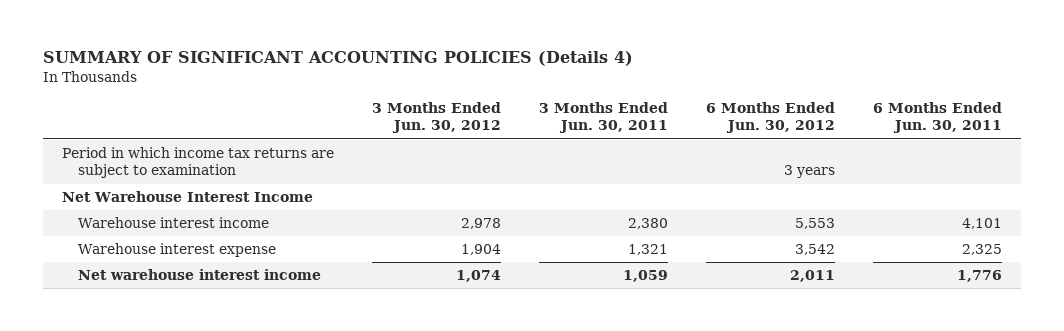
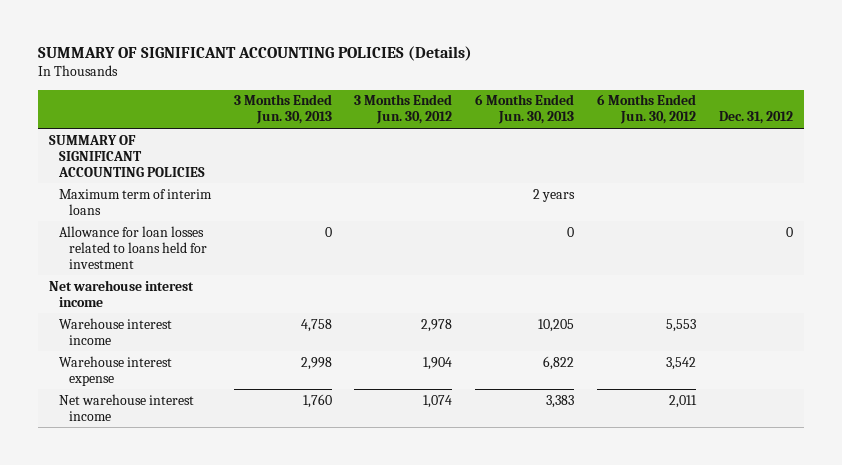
[42,51,633,67] SUMMARY OF SIGNIFICANT ACCOUNTING POLICIES (Details 4) -> [37,46,472,62] SUMMARY OF SIGNIFICANT ACCOUNTING POLICIES (Details)
[538,102,668,134] 3 Months Ended Jun. 30, 2011 -> none
[873,102,1003,134] 6 Months Ended Jun. 30, 2011 -> none
none -> [233,94,332,125] 3 Months Ended Jun. 30, 2013
none -> [475,94,575,125] 6 Months Ended Jun. 30, 2013
none -> [718,111,793,125] Dec. 31, 2012
[61,147,334,179] Period in which income tax returns are subject to examination -> none
none -> [48,134,205,177] SUMMARY OF SIGNIFICANT ACCOUNTING POLICIES
none -> [58,188,212,215] Maximum term of interim loans
none -> [58,225,207,269] Allowance for loan losses related to loans held for investment
[61,191,313,203] Net Warehouse Interest Income -> [48,279,194,307] Net warehouse interest income

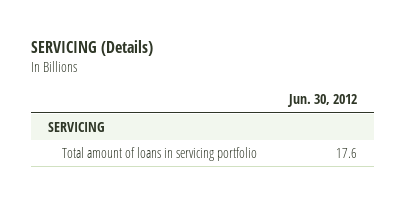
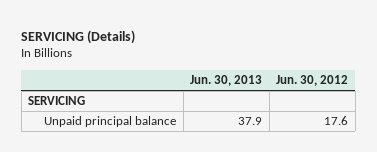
none -> [190,74,263,86] Jun. 30, 2013
[61,147,257,162] Total amount of loans in servicing portfolio -> [44,116,177,128] Unpaid principal balance

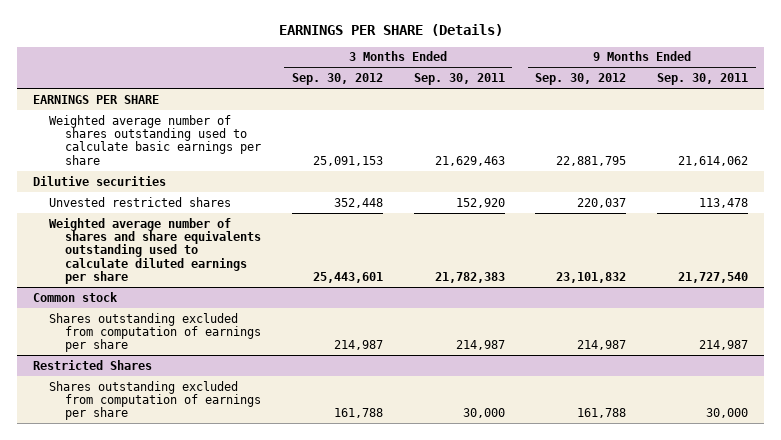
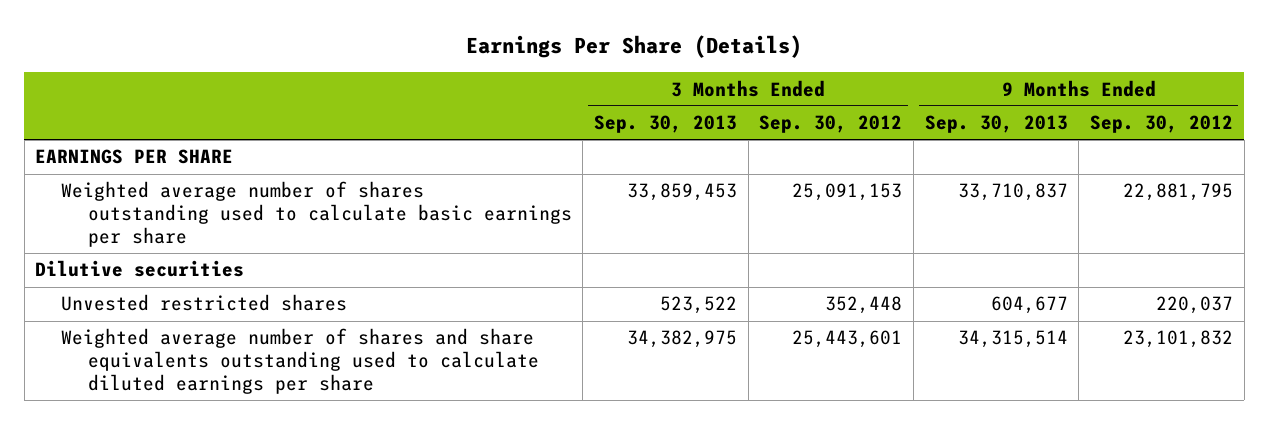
[278,24,503,37] EARNINGS PER SHARE (Details) -> [466,35,803,59] Earnings Per Share (Details)
[413,73,505,86] Sep. 30, 2011 -> none
[657,73,749,86] Sep. 30, 2011 -> none
none -> [593,115,737,134] Sep. 30, 2013
none -> [924,115,1068,134] Sep. 30, 2013
[32,291,118,302] Common stock -> none
[48,312,261,353] Shares outstanding excluded from computation of earnings per share -> none
[32,359,152,370] Restricted Shares -> none
[48,380,261,421] Shares outstanding excluded from computation of earnings per share -> none

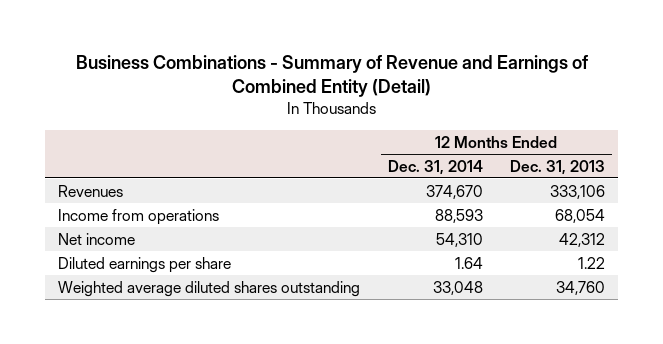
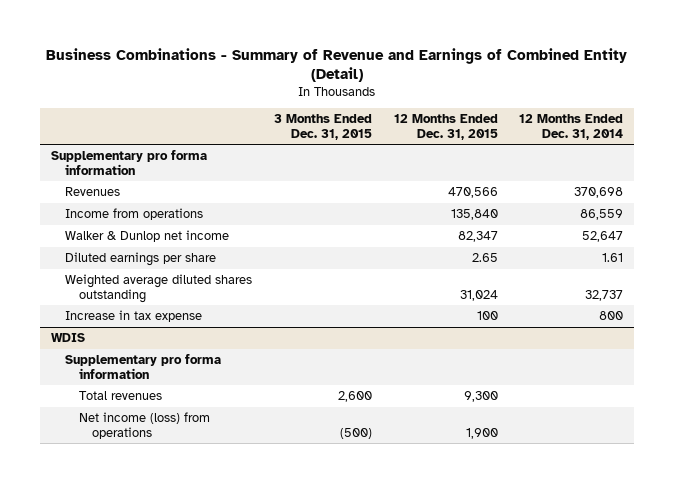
[509,159,605,175] Dec. 31, 2013 -> none
none -> [273,114,372,140] 3 Months Ended Dec. 31, 2015
none -> [393,114,498,140] 12 Months Ended Dec. 31, 2015
none -> [51,149,208,175] Supplementary pro forma information
[425,184,483,199] 374,670 -> [574,186,624,198] 370,698
[434,208,483,223] 88,593 -> [580,208,624,220] 86,559
[58,232,136,245] Net income -> [65,229,230,242] Walker & Dunlop net income
[435,232,483,247] 54,310 -> [582,230,624,242] 52,647
[454,256,483,269] 1.64 -> [602,252,624,262] 1.61
[432,280,483,295] 33,048 -> [585,289,624,301] 32,737
none -> [65,309,203,322] Increase in tax expense
none -> [51,332,86,342] WDIS
none -> [65,353,222,379] Supplementary pro forma information
none -> [78,390,162,400] Total revenues
none -> [78,411,210,439] Net income (loss) from operations

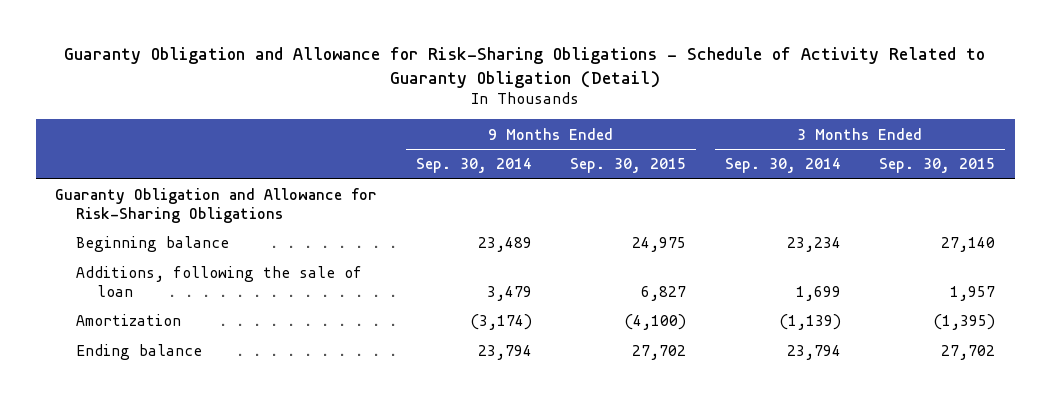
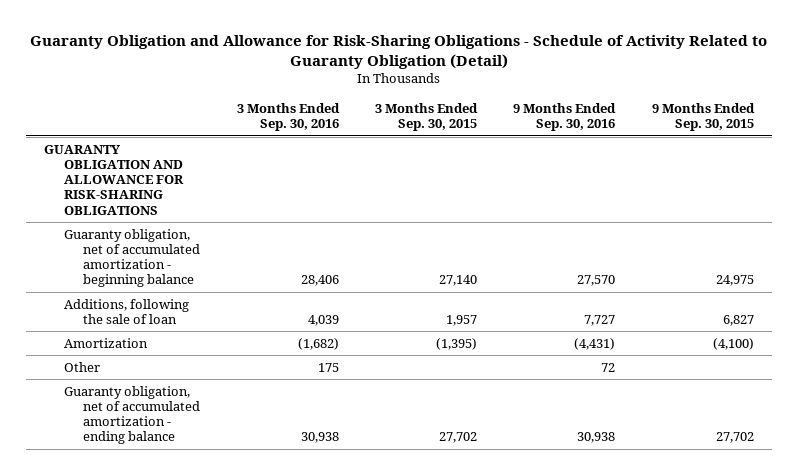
[415,158,532,174] Sep. 30, 2014 -> none
[724,158,841,174] Sep. 30, 2014 -> none
none -> [236,103,340,132] 3 Months Ended Sep. 30, 2016
none -> [513,103,617,132] 9 Months Ended Sep. 30, 2016
[55,188,378,223] Guaranty Obligation and Allowance for Risk-Sharing Obligations -> [43,144,184,215] GUARANTY OBLIGATION AND ALLOWANCE FOR RISK-SHARING OBLIGATIONS
[76,236,230,253] Beginning balance -> [63,228,201,288] Guaranty obligation, net of accumulated amortization - beginning balance
none -> [63,361,100,372] Other
[76,344,203,361] Ending balance -> [63,385,201,445] Guaranty obligation, net of accumulated amortization - ending balance

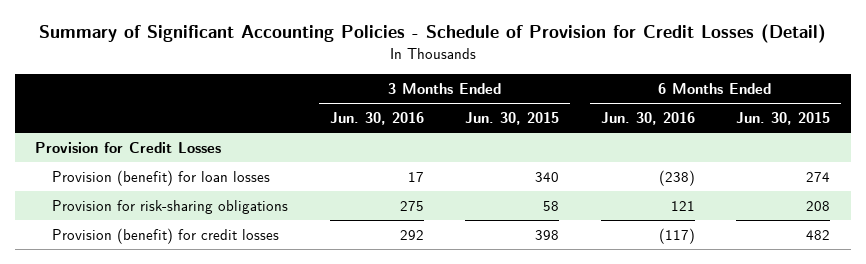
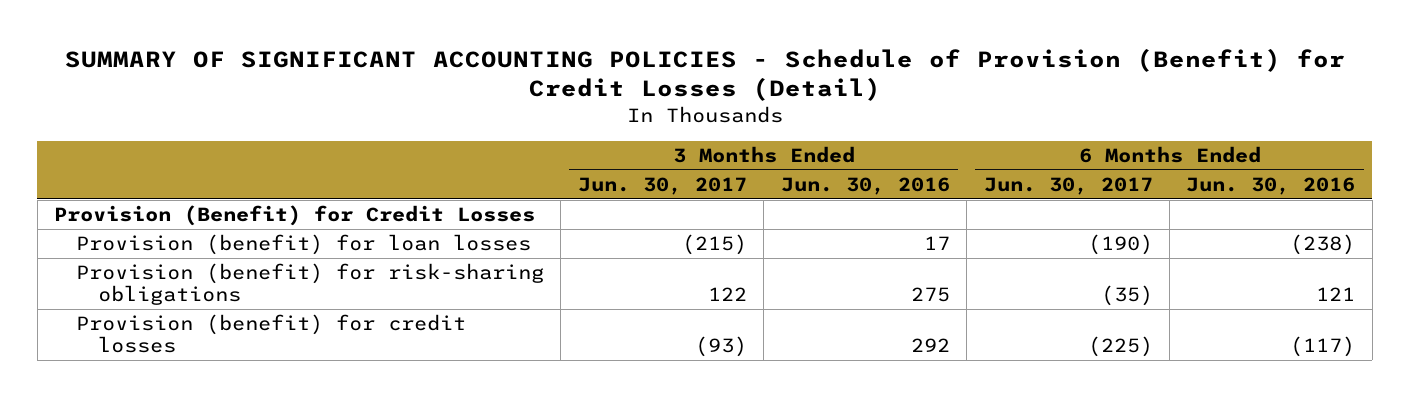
[38,24,826,44] Summary of Significant Accounting Policies - Schedule of Provision for Credit Losses (Detail) -> [64,47,1345,102] SUMMARY OF SIGNIFICANT ACCOUNTING POLICIES - Schedule of Provision (Benefit) for Credit Losses (Detail)
[465,112,560,126] Jun. 30, 2015 -> none
[736,112,831,126] Jun. 30, 2015 -> none
none -> [577,176,747,195] Jun. 30, 2017
none -> [983,176,1153,195] Jun. 30, 2017
[35,141,222,153] Provision for Credit Losses -> [54,205,536,227] Provision (Benefit) for Credit Losses
[52,199,289,214] Provision for risk-sharing obligations -> [76,263,545,306] Provision (benefit) for risk-sharing obligations

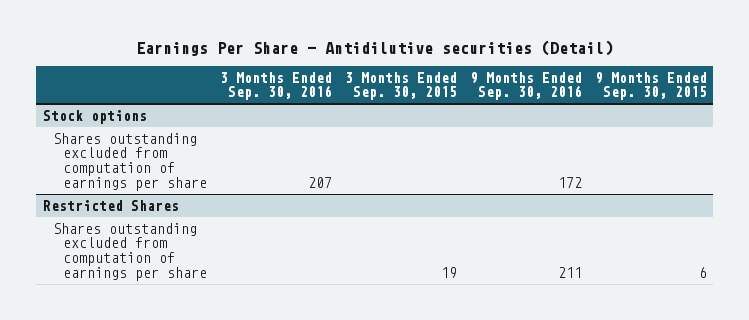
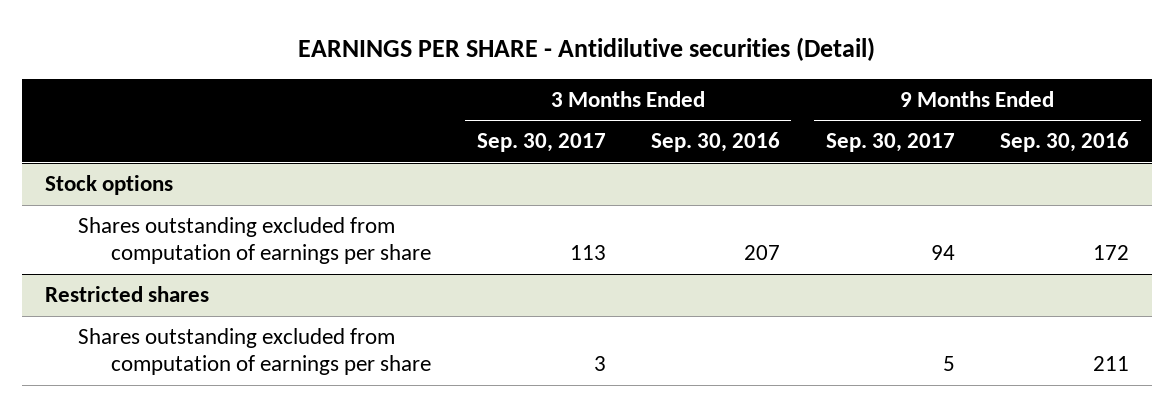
[135,40,613,57] Earnings Per Share - Antidilutive securities (Detail) -> [297,36,875,61] EARNINGS PER SHARE - Antidilutive securities (Detail)
[344,71,457,101] 3 Months Ended Sep. 30, 2015 -> none
[594,71,707,101] 9 Months Ended Sep. 30, 2015 -> none
none -> [476,133,606,153] Sep. 30, 2017
none -> [825,133,955,153] Sep. 30, 2017
[42,199,179,211] Restricted Shares -> [44,286,209,303] Restricted shares

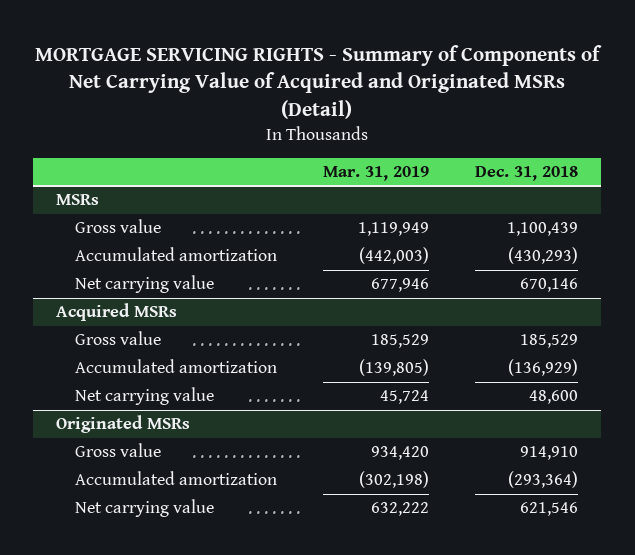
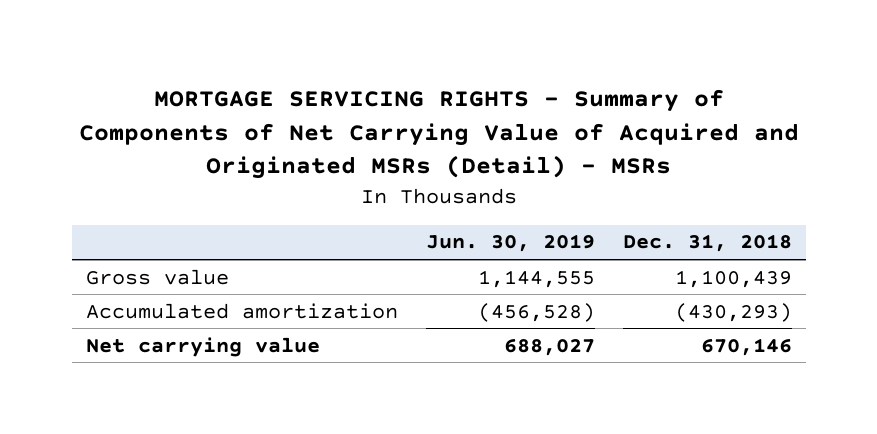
[35,44,603,119] MORTGAGE SERVICING RIGHTS - Summary of Components of Net Carrying Value of Acquired and Originated MSRs (Detail) -> [78,88,799,180] MORTGAGE SERVICING RIGHTS - Summary of Components of Net Carrying Value of Acquired and Originated MSRs (Detail) - MSRs
[323,166,430,182] Mar. 31, 2019 -> none
none -> [425,234,595,253] Jun. 30, 2019
[56,194,100,206] MSRs -> none
[56,303,178,322] Acquired MSRs -> none
[75,331,162,346] Gross value -> none
[75,359,278,374] Accumulated amortization -> none
[75,387,215,406] Net carrying value -> none
[56,415,191,434] Originated MSRs -> none
[75,443,162,458] Gross value -> none
[75,471,278,486] Accumulated amortization -> none
[75,499,215,518] Net carrying value -> none

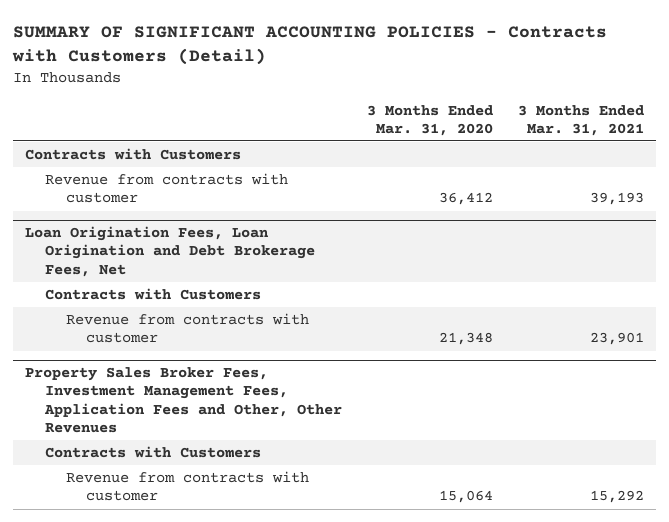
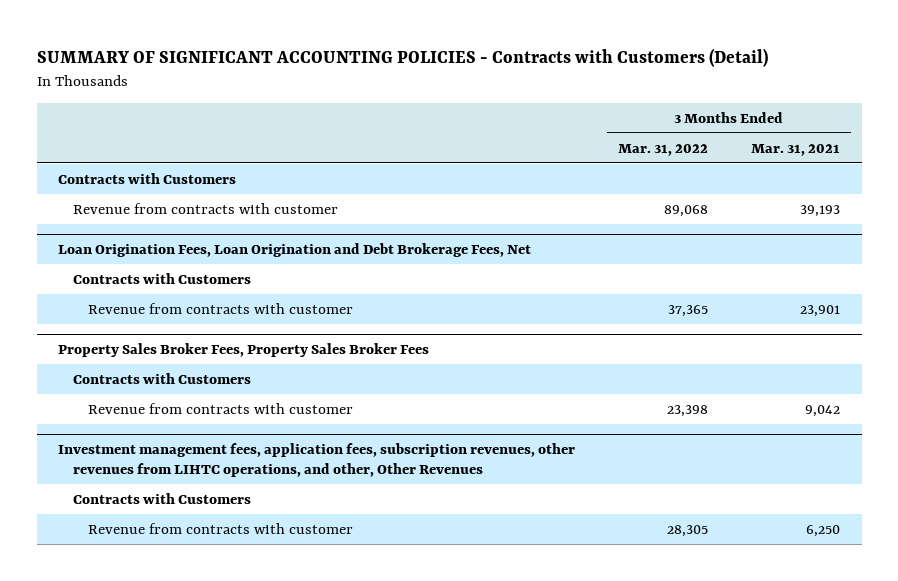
[367,104,494,136] 3 Months Ended Mar. 31, 2020 -> none
none -> [618,143,709,156] Mar. 31, 2022
[25,367,343,433] Property Sales Broker Fees, Investment Management Fees, Application Fees and Other, Other Revenues -> none
none -> [58,342,430,357] Property Sales Broker Fees, Property Sales Broker Fees
[590,490,645,504] 15,292 -> [805,404,841,417] 9,042
none -> [58,442,576,478] Investment management fees, application fees, subscription revenues, other revenues from LIHTC operations, and other, Other Revenues
none -> [73,492,252,504] Contracts with Customers
none -> [88,522,354,534] Revenue from contracts with customer

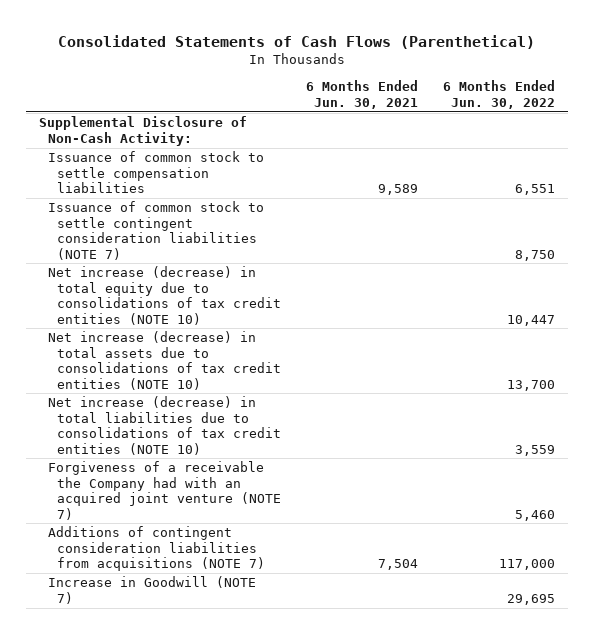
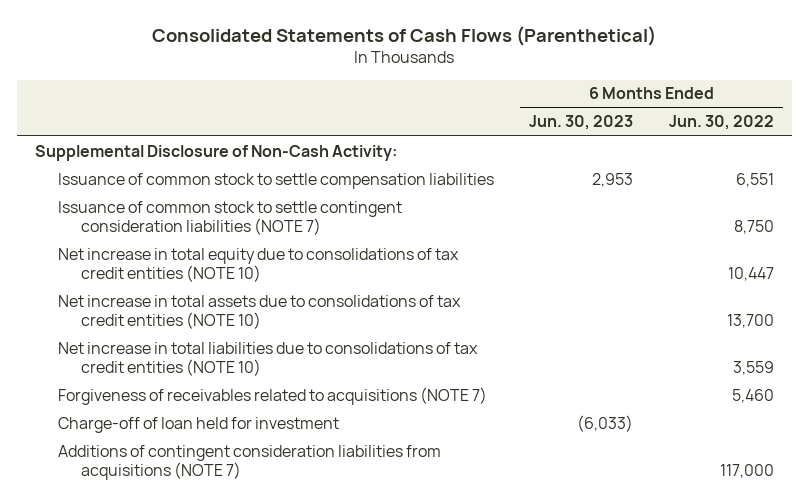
[306,80,419,109] 6 Months Ended Jun. 30, 2021 -> none
none -> [529,115,634,131] Jun. 30, 2023
[48,266,282,325] Net increase (decrease) in total equity due to consolidations of tax credit entities (NOTE 10) -> [57,247,459,283] Net increase in total equity due to consolidations of tax credit entities (NOTE 10)
[48,331,282,390] Net increase (decrease) in total assets due to consolidations of tax credit entities (NOTE 10) -> [57,294,461,330] Net increase in total assets due to consolidations of tax credit entities (NOTE 10)
[48,396,282,455] Net increase (decrease) in total liabilities due to consolidations of tax credit entities (NOTE 10) -> [57,341,478,377] Net increase in total liabilities due to consolidations of tax credit entities (NOTE 10)
[48,461,282,520] Forgiveness of a receivable the Company had with an acquired joint venture (NOTE 7) -> [57,386,487,405] Forgiveness of receivables related to acquisitions (NOTE 7)
none -> [57,416,339,433] Charge-off of loan held for investment
[48,576,257,604] Increase in Goodwill (NOTE 7) -> none

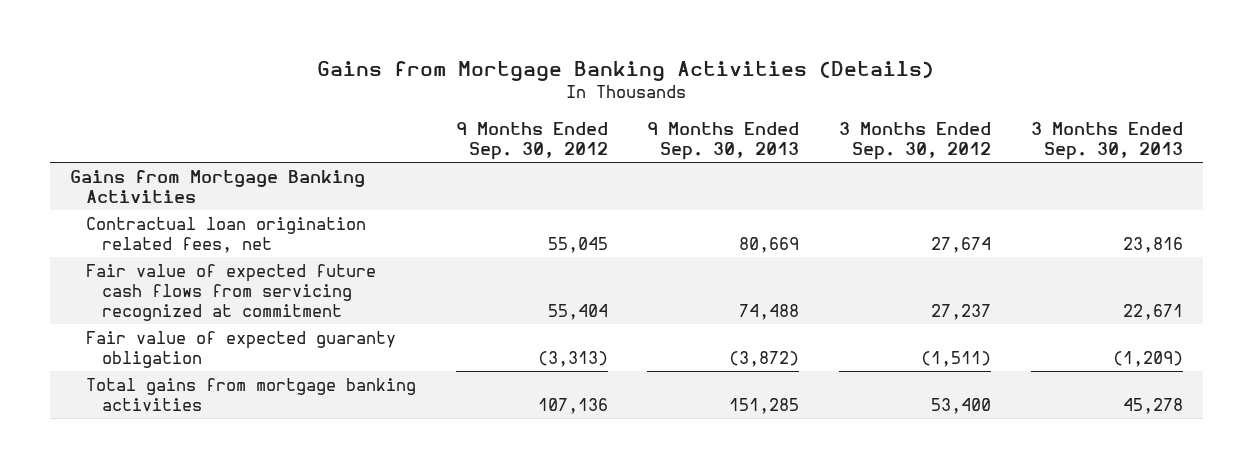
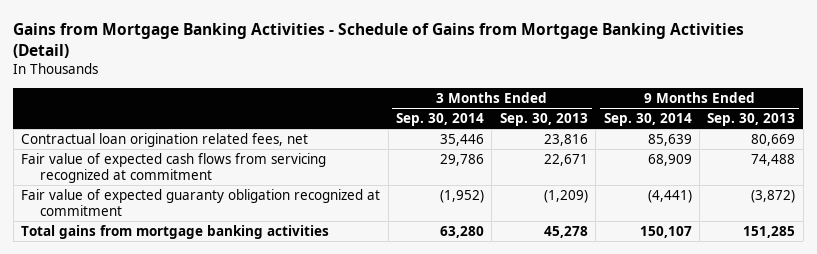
[317,60,935,81] Gains from Mortgage Banking Activities (Details) -> [13,22,745,58] Gains from Mortgage Banking Activities - Schedule of Gains from Mortgage Banking Activities (Detail)
[455,121,608,160] 9 Months Ended Sep. 30, 2012 -> none
[839,121,992,160] 3 Months Ended Sep. 30, 2012 -> none
none -> [396,113,485,127] Sep. 30, 2014
none -> [603,113,692,127] Sep. 30, 2014
[69,169,365,204] Gains from Mortgage Banking Activities -> none
[85,263,376,322] Fair value of expected future cash flows from servicing recognized at commitment -> [21,153,327,183] Fair value of expected cash flows from servicing recognized at commitment
[85,330,396,369] Fair value of expected guaranty obligation -> [21,189,381,216] Fair value of expected guaranty obligation recognized at commitment

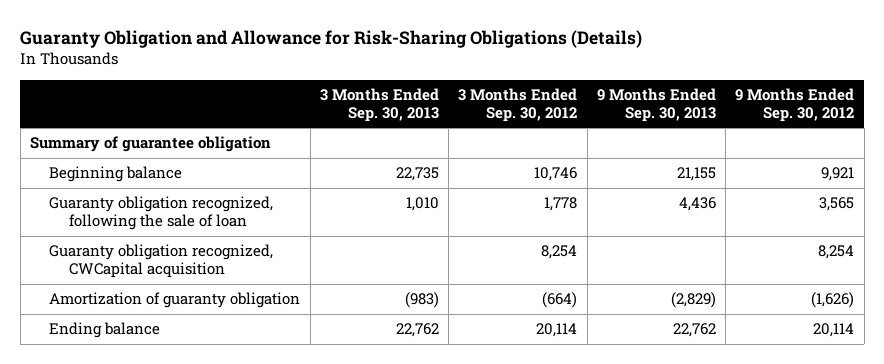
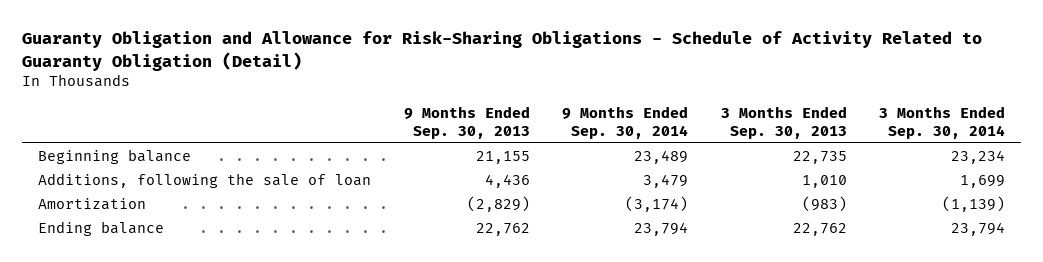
[20,29,643,48] Guaranty Obligation and Allowance for Risk-Sharing Obligations (Details) -> [22,31,983,71] Guaranty Obligation and Allowance for Risk-Sharing Obligations - Schedule of Activity Related to Guaranty Obligation (Detail)
[458,87,578,122] 3 Months Ended Sep. 30, 2012 -> none
[735,87,855,122] 9 Months Ended Sep. 30, 2012 -> none
none -> [562,105,689,139] 9 Months Ended Sep. 30, 2014
none -> [879,105,1006,139] 3 Months Ended Sep. 30, 2014
[30,136,272,153] Summary of guarantee obligation -> none
[49,244,274,279] Guaranty obligation recognized, CWCapital acquisition -> none
[49,196,274,231] Guaranty obligation recognized, following the sale of loan -> [38,173,372,189] Additions, following the sale of loan
[49,292,301,309] Amortization of guaranty obligation -> [38,198,147,211] Amortization

